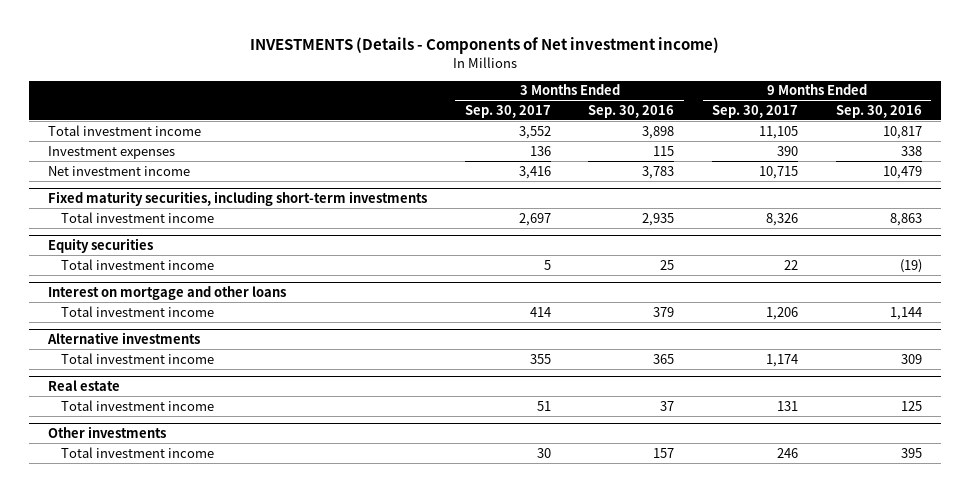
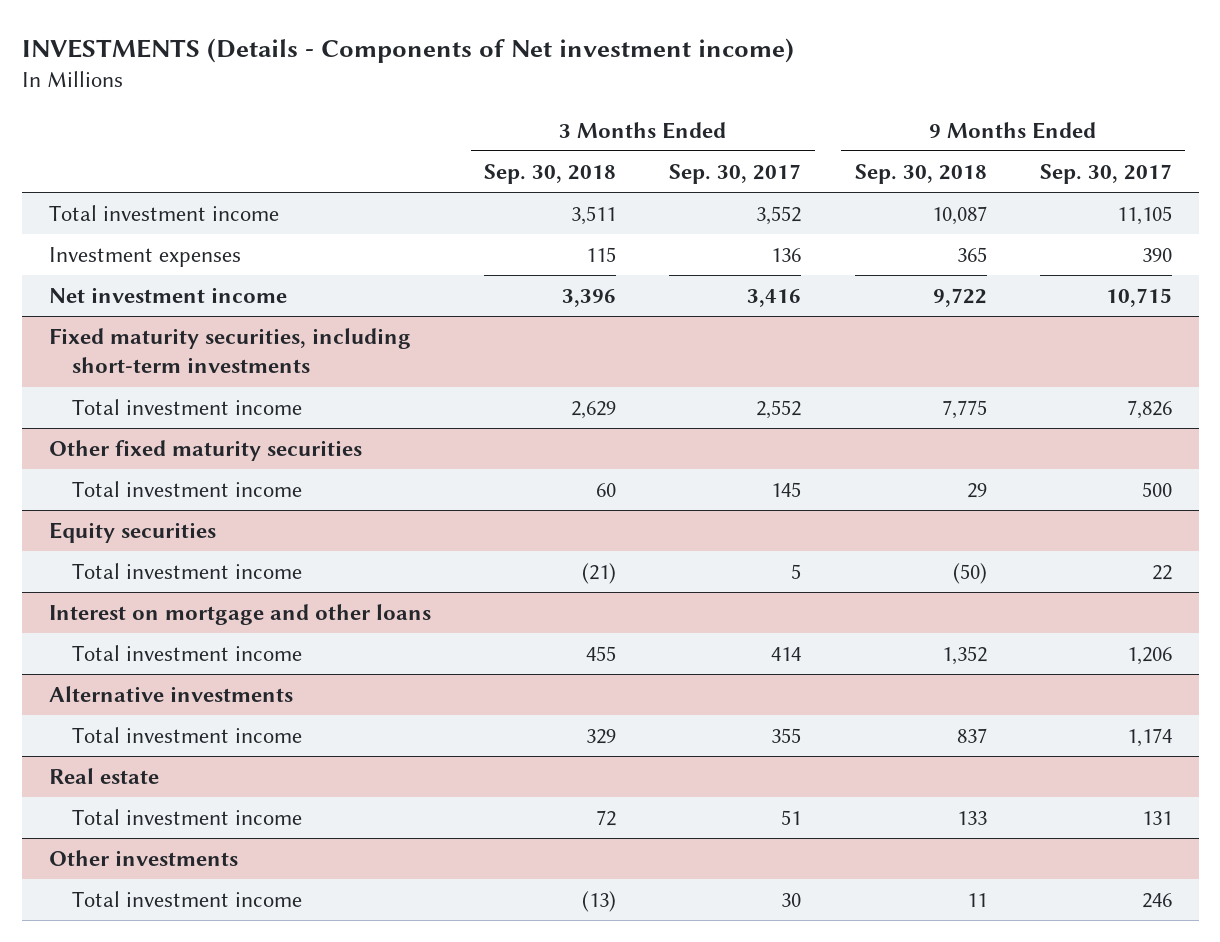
[588,104,675,118] Sep. 30, 2016 -> none
[835,104,922,118] Sep. 30, 2016 -> none
none -> [483,163,616,184] Sep. 30, 2018
none -> [854,163,987,184] Sep. 30, 2018
[518,212,551,226] 2,697 -> [756,400,802,420] 2,552
[766,212,799,226] 8,326 -> [1126,400,1172,420] 7,826
none -> [48,440,362,462] Other fixed maturity securities
none -> [72,481,303,498] Total investment income

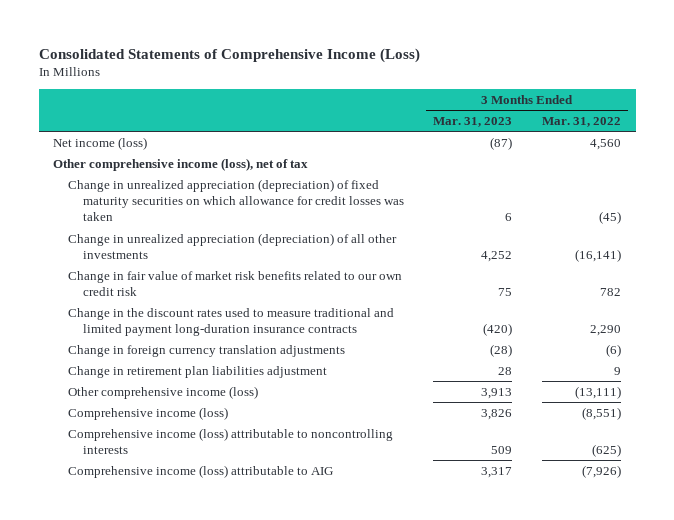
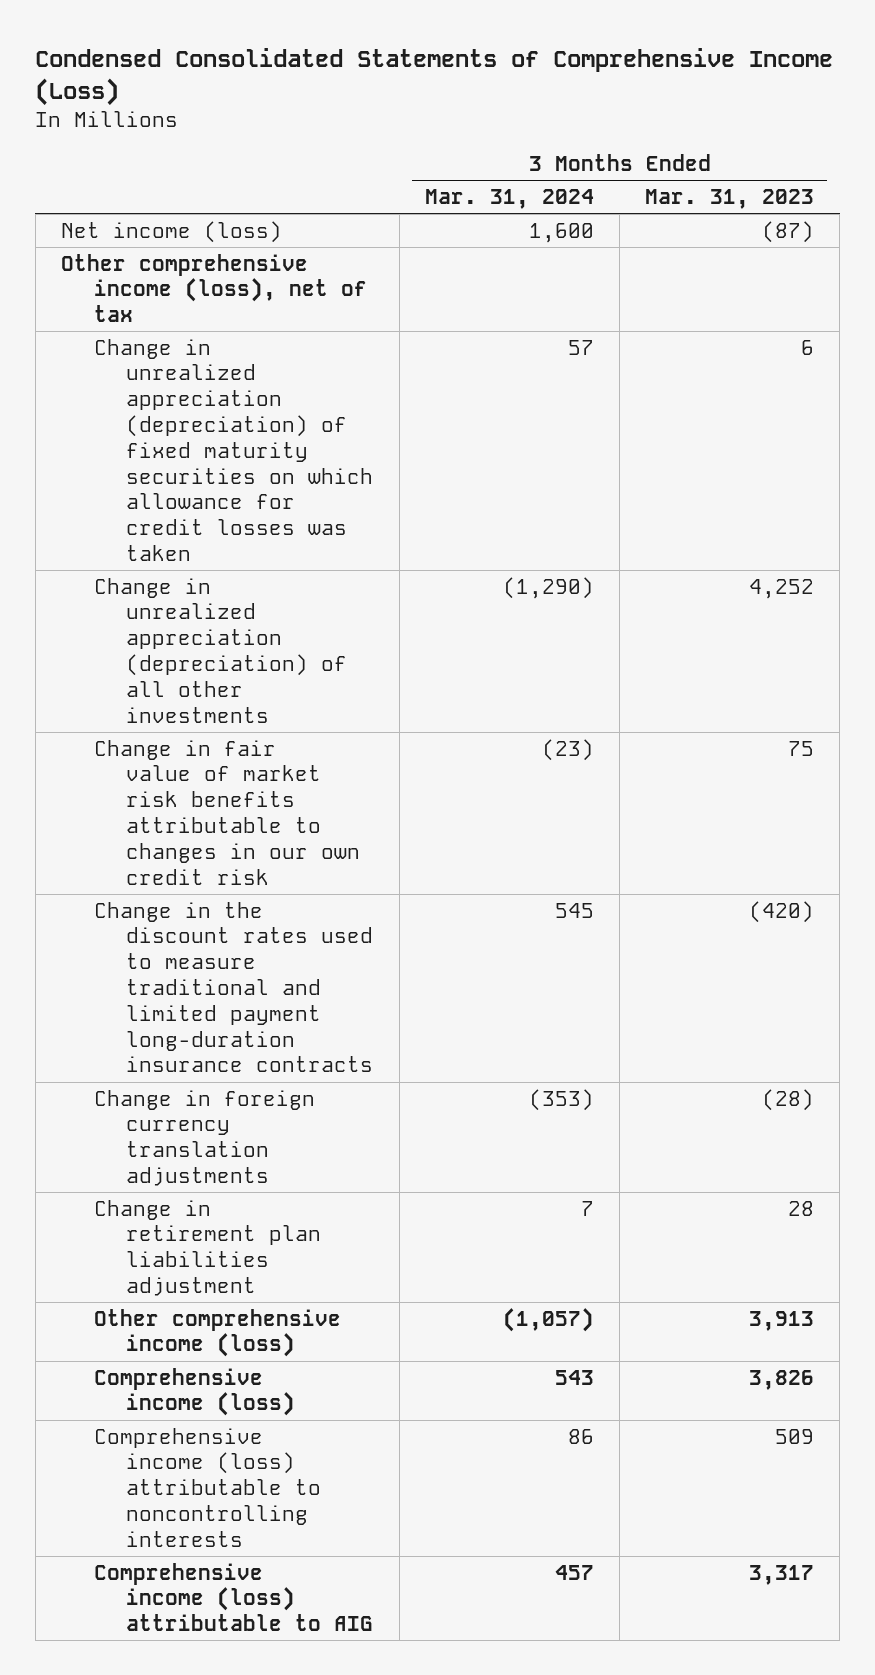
[38,47,420,63] Consolidated Statements of Comprehensive Income (Loss) -> [35,48,834,107] Condensed Consolidated Statements of Comprehensive Income (Loss)
[541,116,621,127] Mar. 31, 2022 -> none
none -> [424,189,594,210] Mar. 31, 2024
[68,270,403,297] Change in fair value of market risk benefits related to our own credit risk -> [93,739,361,885] Change in fair value of market risk benefits attributable to changes in our own credit risk

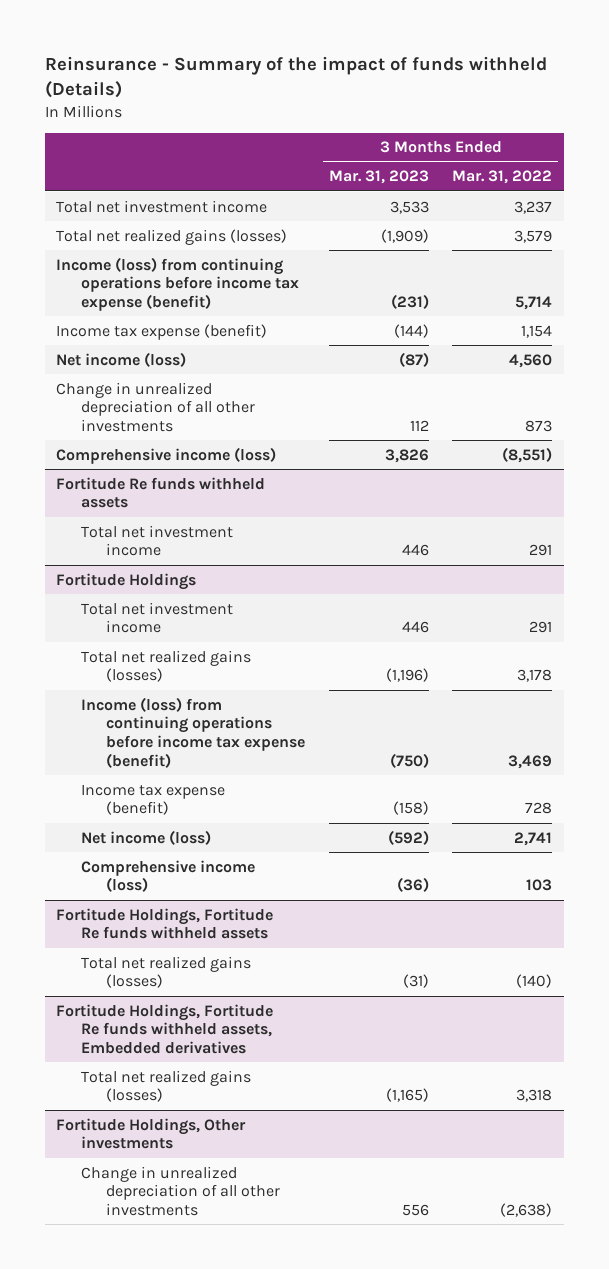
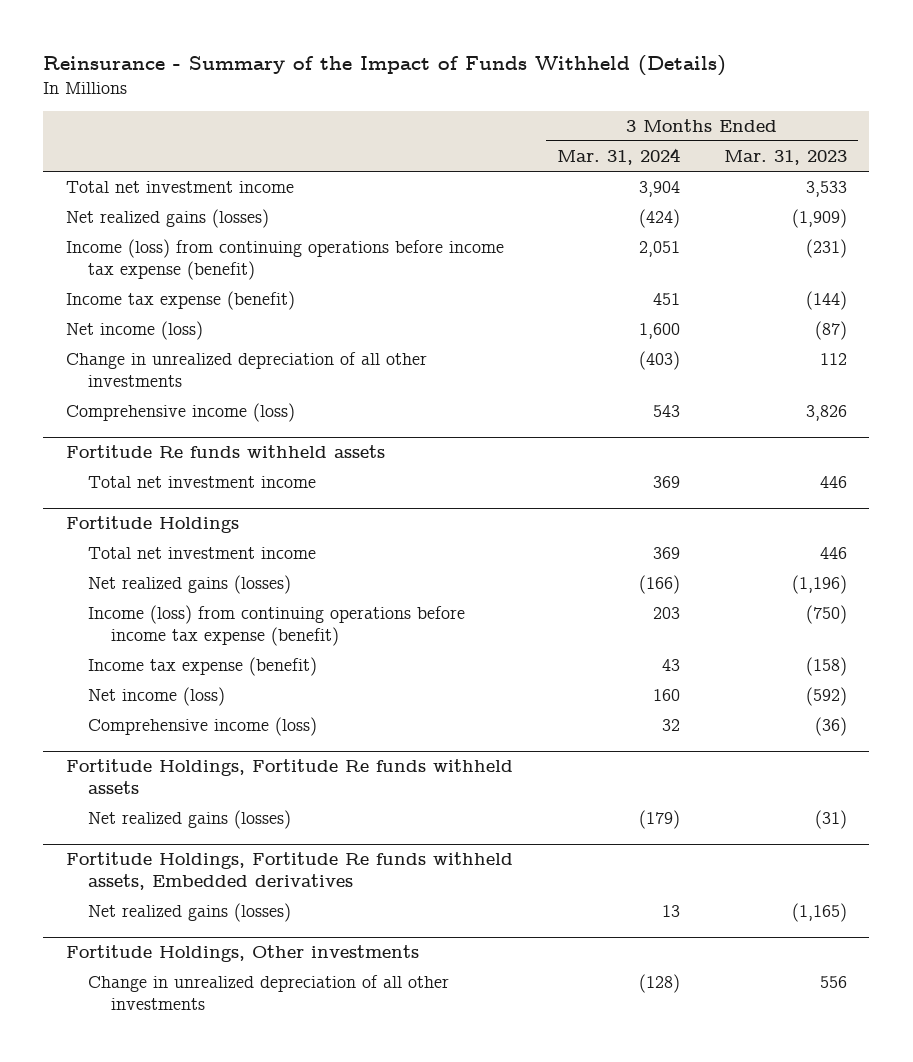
[44,55,547,98] Reinsurance - Summary of the impact of funds withheld (Details) -> [43,55,727,77] Reinsurance - Summary of the Impact of Funds Withheld (Details)
[452,170,553,185] Mar. 31, 2022 -> none
none -> [556,147,680,165] Mar. 31, 2024
[56,228,288,245] Total net realized gains (losses) -> [65,209,269,229] Net realized gains (losses)
[81,649,252,683] Total net realized gains (losses) -> [88,575,292,595] Net realized gains (losses)
[81,955,252,989] Total net realized gains (losses) -> [88,810,292,830] Net realized gains (losses)
[81,1069,252,1103] Total net realized gains (losses) -> [88,903,292,923] Net realized gains (losses)

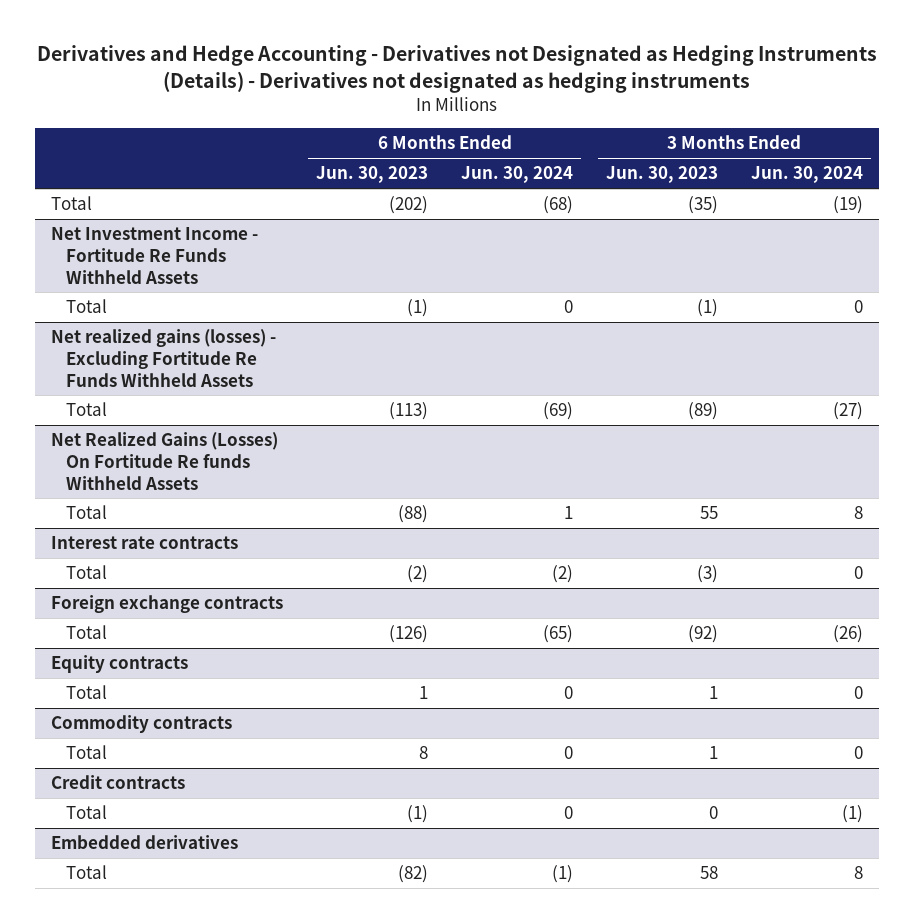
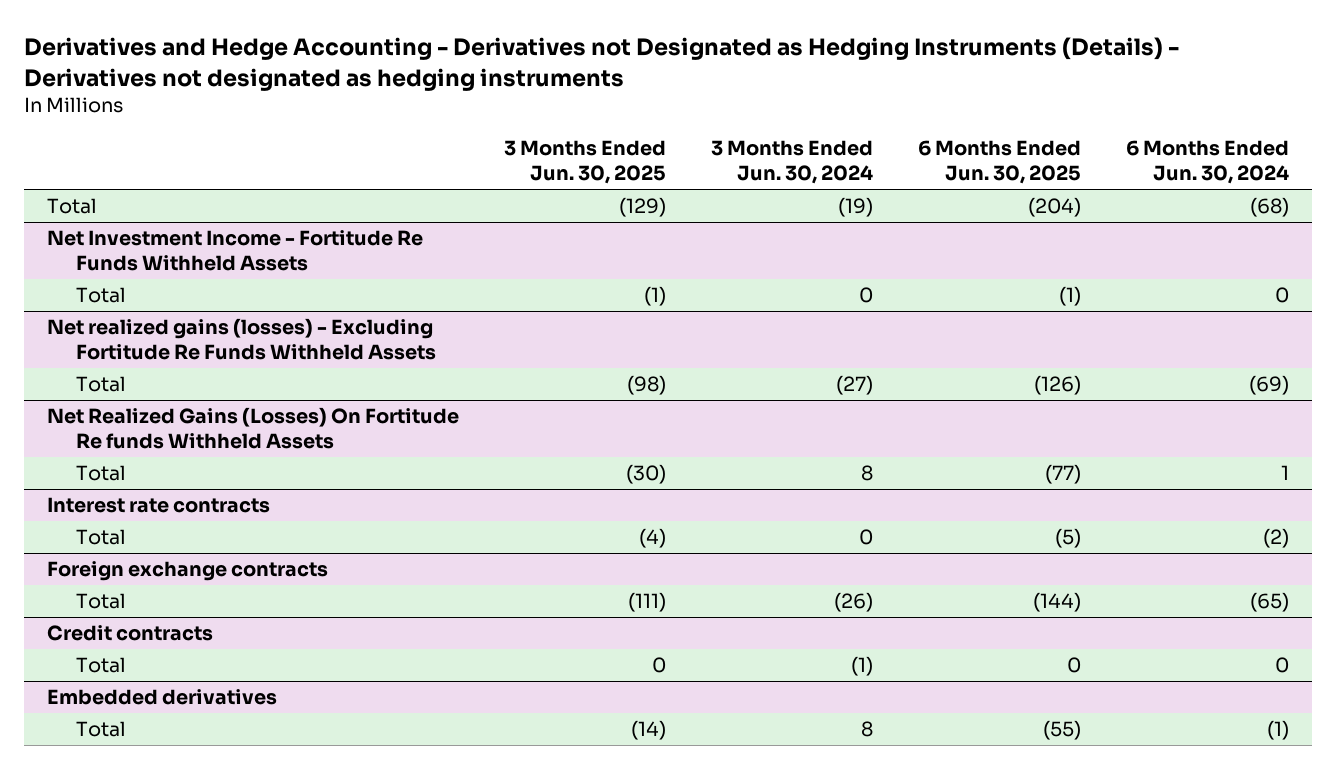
[316,166,429,184] Jun. 30, 2023 -> none
[605,166,718,184] Jun. 30, 2023 -> none
none -> [504,140,667,185] 3 Months Ended Jun. 30, 2025
none -> [918,140,1082,185] 6 Months Ended Jun. 30, 2025
[51,655,189,674] Equity contracts -> none
[65,685,107,700] Total -> none
[51,715,233,734] Commodity contracts -> none
[65,745,107,760] Total -> none

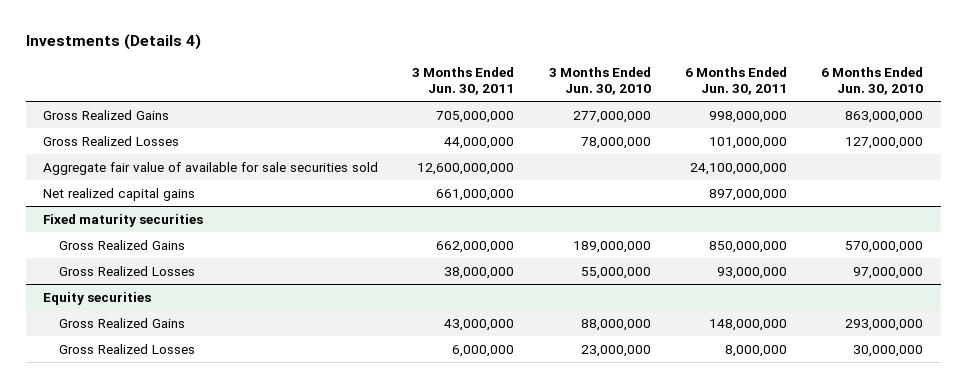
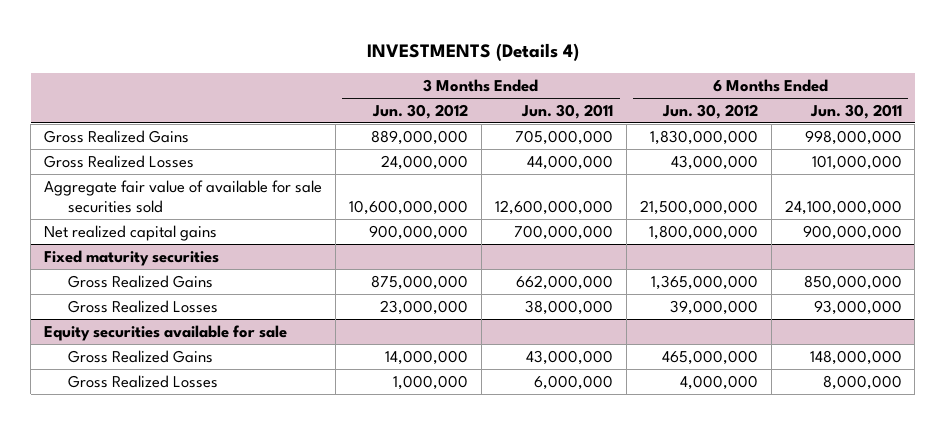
[25,34,201,51] Investments (Details 4) -> [366,42,579,61] INVESTMENTS (Details 4)
[548,67,651,96] 3 Months Ended Jun. 30, 2010 -> none
[821,67,924,96] 6 Months Ended Jun. 30, 2010 -> none
none -> [372,103,469,119] Jun. 30, 2012
none -> [661,103,758,119] Jun. 30, 2012
[436,188,515,201] 661,000,000 -> [513,224,613,240] 700,000,000
[709,188,788,201] 897,000,000 -> [802,224,902,240] 900,000,000
[42,291,151,305] Equity securities -> none
none -> [44,324,288,341] Equity securities available for sale

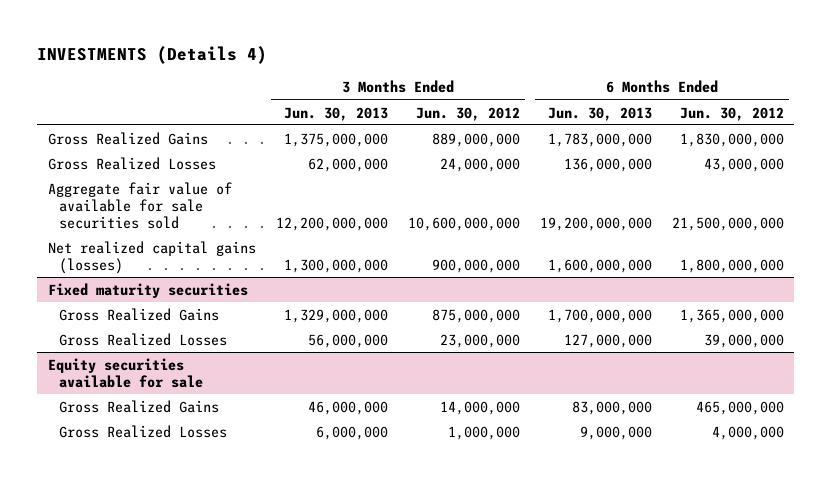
[520,103,613,119] Jun. 30, 2011 -> none
[809,103,902,119] Jun. 30, 2011 -> none
none -> [283,106,388,121] Jun. 30, 2013
none -> [548,106,653,121] Jun. 30, 2013
[44,224,218,241] Net realized capital gains -> [47,240,256,274] Net realized capital gains (losses)

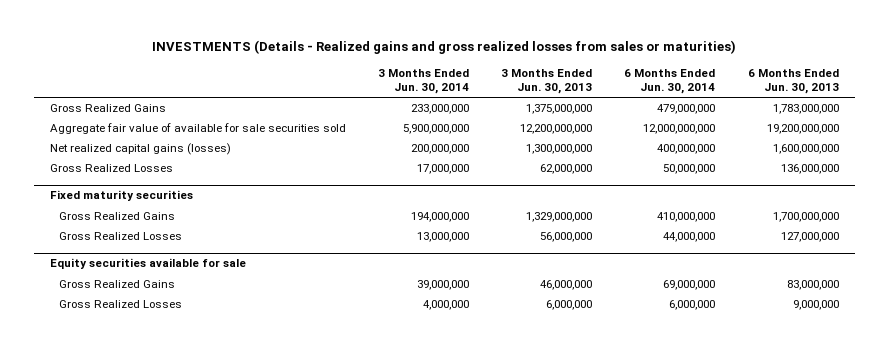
[37,46,268,65] INVESTMENTS (Details 4) -> [152,40,737,55] INVESTMENTS (Details - Realized gains and gross realized losses from sales or maturities)
[415,106,520,121] Jun. 30, 2012 -> none
[680,106,785,121] Jun. 30, 2012 -> none
none -> [377,68,469,95] 3 Months Ended Jun. 30, 2014
none -> [624,68,716,95] 6 Months Ended Jun. 30, 2014
[47,156,216,170] Gross Realized Losses -> [49,164,173,173] Gross Realized Losses

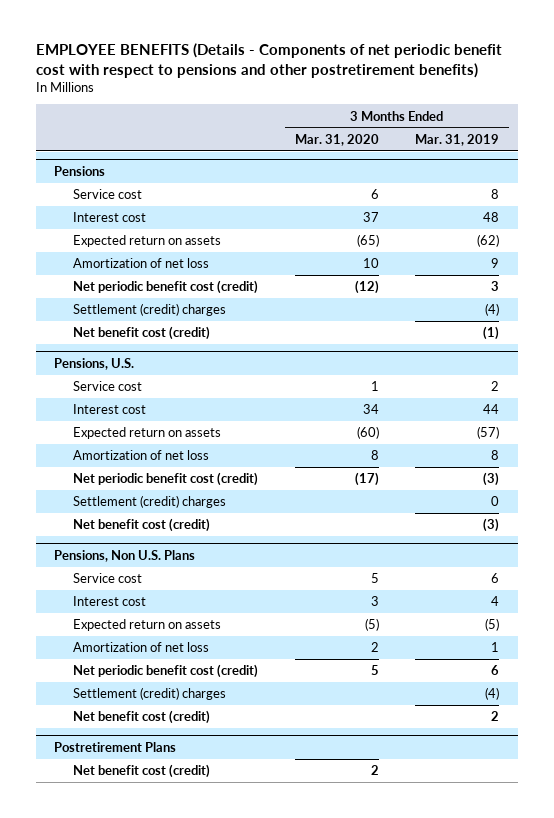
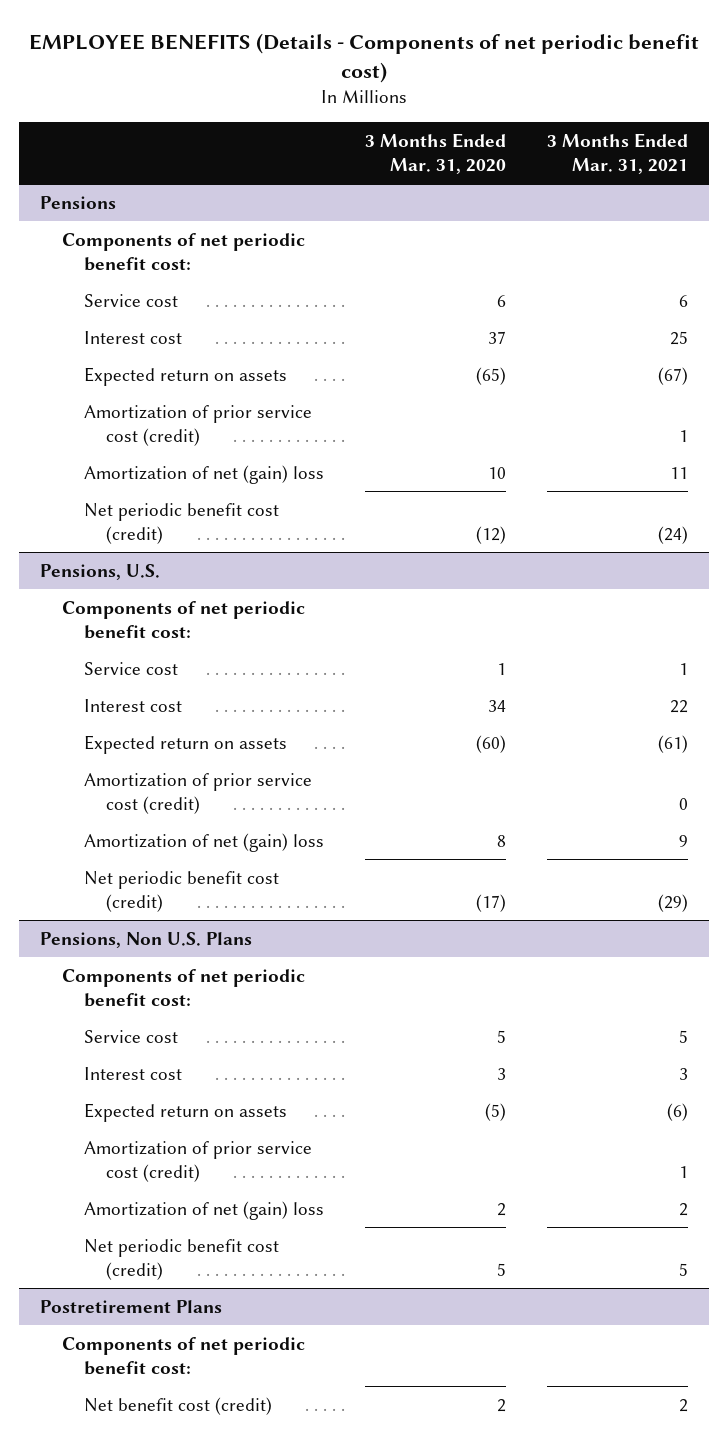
[35,43,502,78] EMPLOYEE BENEFITS (Details - Components of net periodic benefit cost with respect to pensions and other postretirement benefits) -> [29,32,700,83] EMPLOYEE BENEFITS (Details - Components of net periodic benefit cost)
[415,133,500,146] Mar. 31, 2019 -> none
none -> [547,133,689,174] 3 Months Ended Mar. 31, 2021
none -> [62,232,306,271] Components of net periodic benefit cost:
none -> [84,404,313,446] Amortization of prior service cost (credit)
[72,258,209,269] Amortization of net loss -> [84,464,325,484] Amortization of net (gain) loss
[72,303,226,317] Settlement (credit) charges -> none
[72,326,210,341] Net benefit cost (credit) -> none
none -> [62,600,306,639] Components of net periodic benefit cost:
none -> [84,772,313,814] Amortization of prior service cost (credit)
[72,450,209,461] Amortization of net loss -> [84,832,325,852] Amortization of net (gain) loss
[72,495,226,509] Settlement (credit) charges -> none
[72,518,210,533] Net benefit cost (credit) -> none
none -> [62,968,306,1007] Components of net periodic benefit cost:
none -> [84,1140,313,1182] Amortization of prior service cost (credit)
[72,642,209,653] Amortization of net loss -> [84,1200,325,1220] Amortization of net (gain) loss
[72,687,226,701] Settlement (credit) charges -> none
[72,710,210,725] Net benefit cost (credit) -> none
none -> [62,1336,306,1375] Components of net periodic benefit cost:

